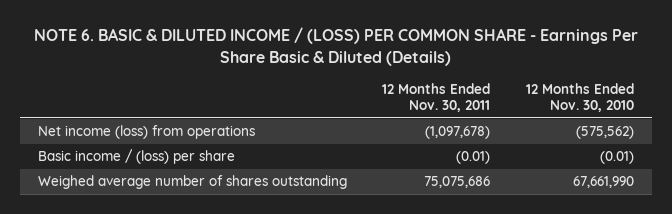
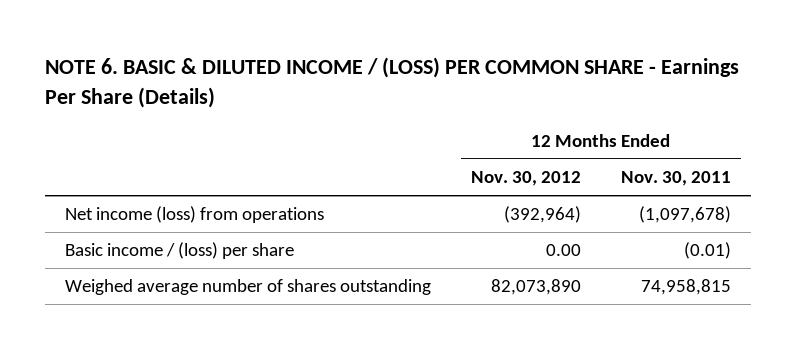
[33,27,638,66] NOTE 6. BASIC & DILUTED INCOME / (LOSS) PER COMMON SHARE - Earnings Per Share Basic & Diluted (Details) -> [44,57,739,108] NOTE 6. BASIC & DILUTED INCOME / (LOSS) PER COMMON SHARE - Earnings Per Share (Details)
[525,82,634,112] 12 Months Ended Nov. 30, 2010 -> none
none -> [470,171,581,187] Nov. 30, 2012
[424,176,491,189] 75,075,686 -> [640,279,731,296] 74,958,815

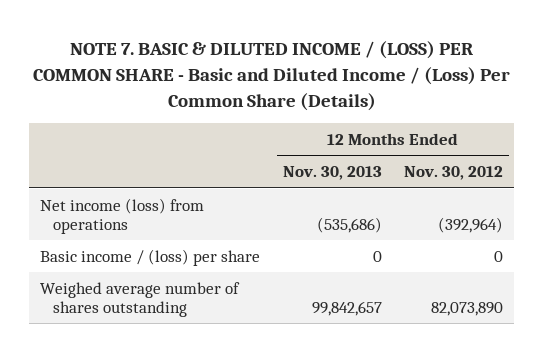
[44,57,739,108] NOTE 6. BASIC & DILUTED INCOME / (LOSS) PER COMMON SHARE - Earnings Per Share (Details) -> [32,40,510,111] NOTE 7. BASIC & DILUTED INCOME / (LOSS) PER COMMON SHARE - Basic and Diluted Income / (Loss) Per Common Share (Details)
[620,171,731,187] Nov. 30, 2011 -> none
none -> [282,166,382,181] Nov. 30, 2013
[545,244,581,257] 0.00 -> [493,250,503,262] 0

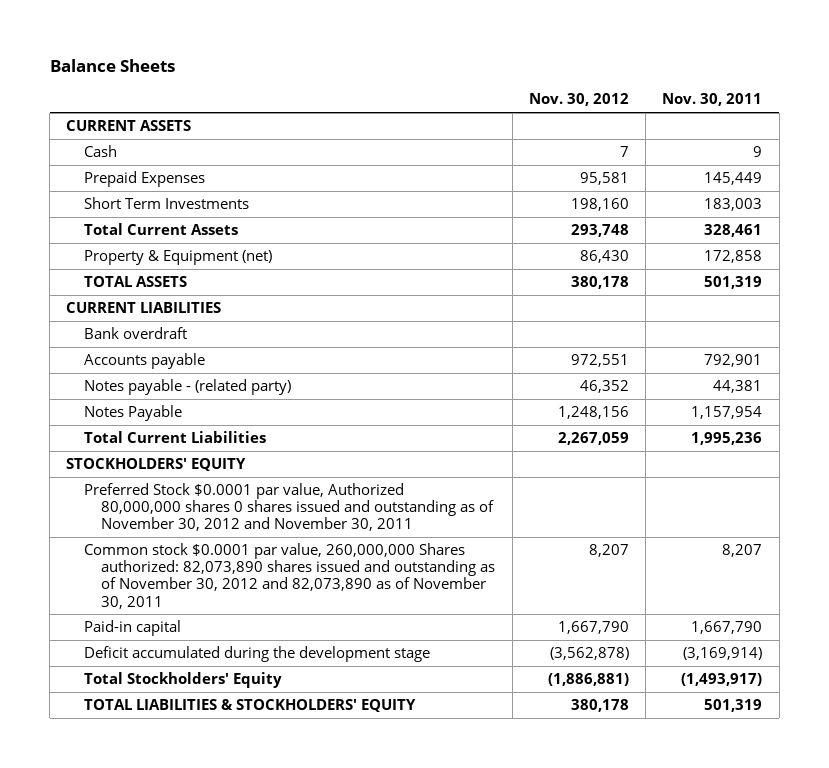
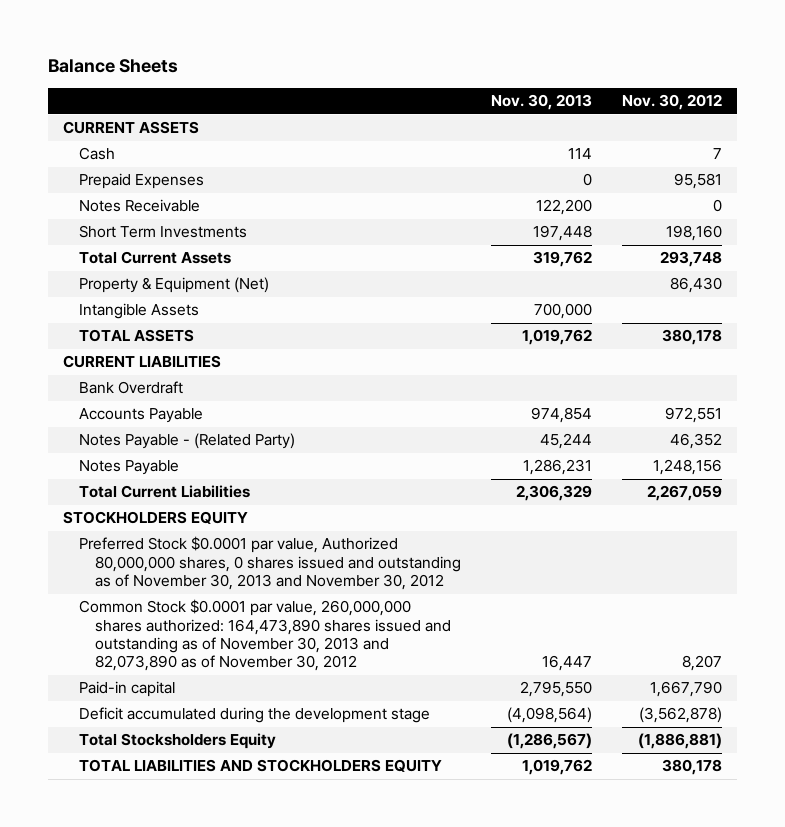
[662,93,763,107] Nov. 30, 2011 -> none
none -> [491,94,593,111] Nov. 30, 2013
none -> [79,199,201,213] Notes Receivable
[83,250,272,266] Property & Equipment (net) -> [79,277,270,294] Property & Equipment (Net)
none -> [79,303,200,320] Intangible Assets
[83,327,187,340] Bank overdraft -> [79,381,184,395] Bank Overdraft
[83,353,205,370] Accounts payable -> [79,408,204,424] Accounts Payable
[83,379,291,396] Notes payable - (related party) -> [79,433,296,450] Notes Payable - (Related Party)
[66,458,247,472] STOCKHOLDERS' EQUITY -> [63,511,249,525] STOCKHOLDERS EQUITY
[83,483,495,532] Preferred Stock $0.0001 par value, Authorized 80,000,000 shares 0 shares issued and outstanding as of November 30, 2012 and November 30, 2011 -> [79,536,462,591] Preferred Stock $0.0001 par value, Authorized 80,000,000 shares, 0 shares issued and outstanding as of November 30, 2013 and November 30, 2012
[83,543,496,609] Common stock $0.0001 par value, 260,000,000 Shares authorized: 82,073,890 shares issued and outstanding as of November 30, 2012 and 82,073,890 as of November 30, 2011 -> [79,599,452,672] Common Stock $0.0001 par value, 260,000,000 shares authorized: 164,473,890 shares issued and outstanding as of November 30, 2013 and 82,073,890 as of November 30, 2012
[83,672,282,689] Total Stockholders' Equity -> [79,733,277,750] Total Stocksholders Equity
[83,699,416,713] TOTAL LIABILITIES & STOCKHOLDERS' EQUITY -> [79,759,443,773] TOTAL LIABILITIES AND STOCKHOLDERS EQUITY

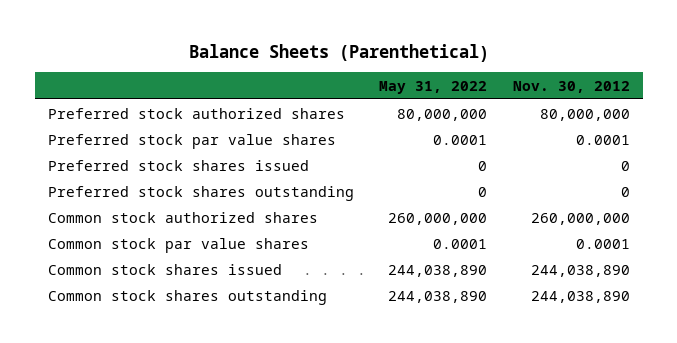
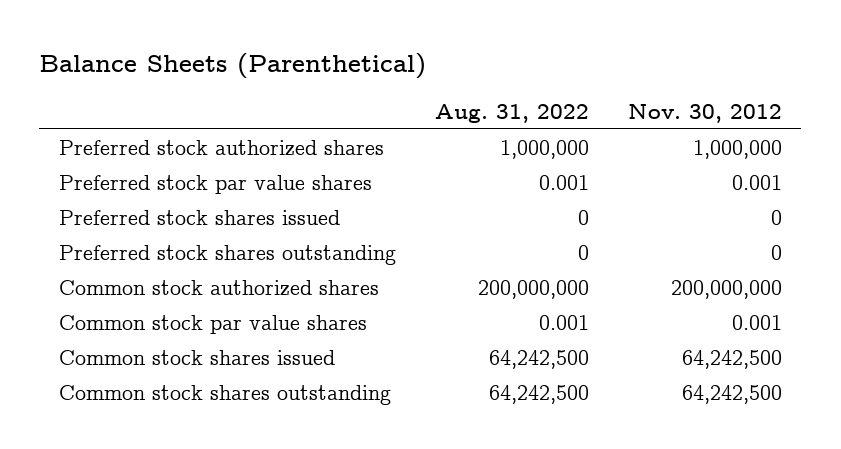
[379,80,488,94] May 31, 2022 -> none
none -> [434,103,589,123] Aug. 31, 2022
[539,108,630,121] 80,000,000 -> [692,139,782,159] 1,000,000
[575,134,630,145] 0.0001 -> [731,174,782,190] 0.001
[530,212,630,225] 260,000,000 -> [670,279,782,299] 200,000,000
[575,238,630,249] 0.0001 -> [731,314,782,330] 0.001
[530,264,630,277] 244,038,890 -> [681,349,782,369] 64,242,500
[530,290,630,303] 244,038,890 -> [681,384,782,404] 64,242,500

